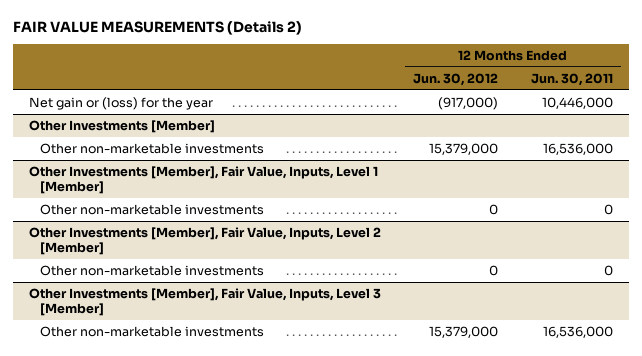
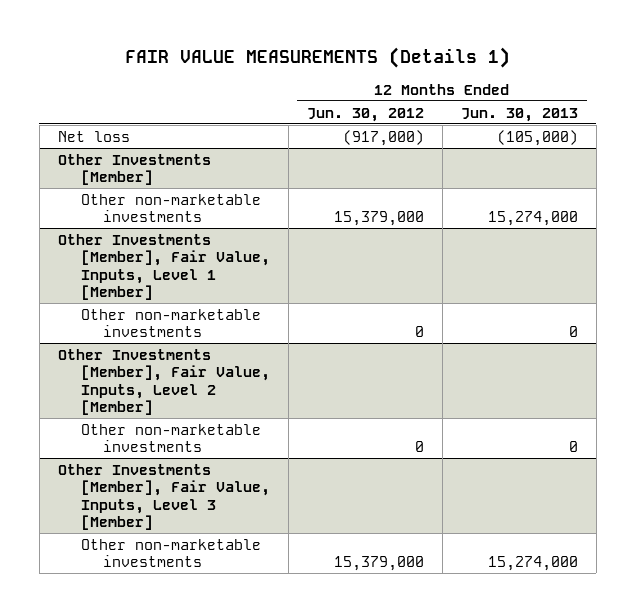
[12,20,302,35] FAIR VALUE MEASUREMENTS (Details 2) -> [124,46,510,68] FAIR VALUE MEASUREMENTS (Details 1)
[530,72,613,86] Jun. 30, 2011 -> none
none -> [460,107,578,122] Jun. 30, 2013
[28,96,213,110] Net gain or (loss) for the year -> [58,130,131,142] Net loss

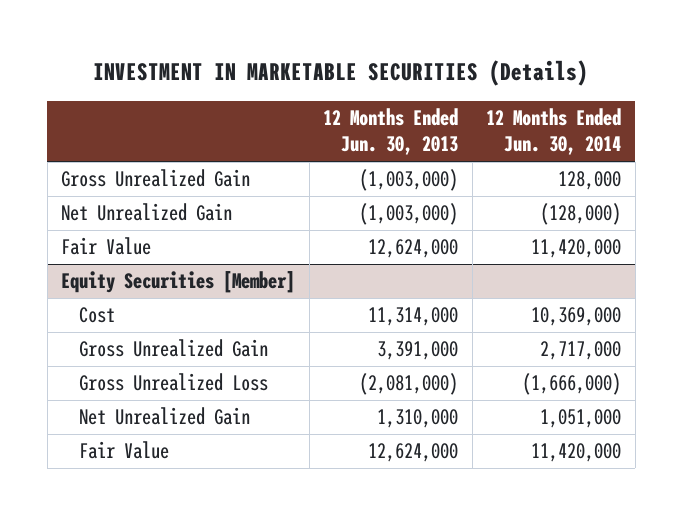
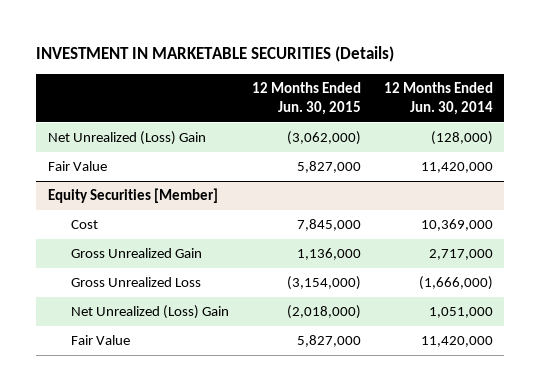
[323,108,459,156] 12 Months Ended Jun. 30, 2013 -> none
none -> [252,82,362,115] 12 Months Ended Jun. 30, 2015
[61,169,251,188] Gross Unrealized Gain -> none
[61,203,233,222] Net Unrealized Gain -> [47,131,206,146] Net Unrealized (Loss) Gain
[78,407,250,426] Net Unrealized Gain -> [71,305,230,320] Net Unrealized (Loss) Gain

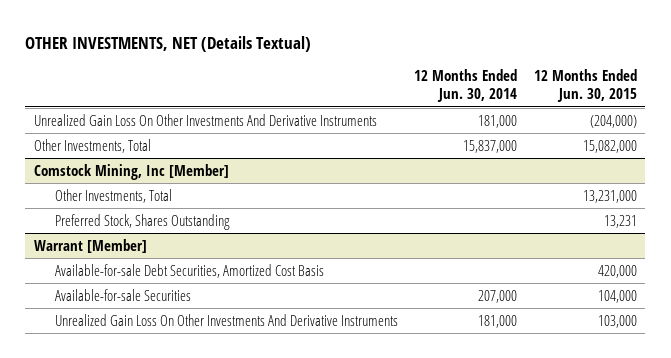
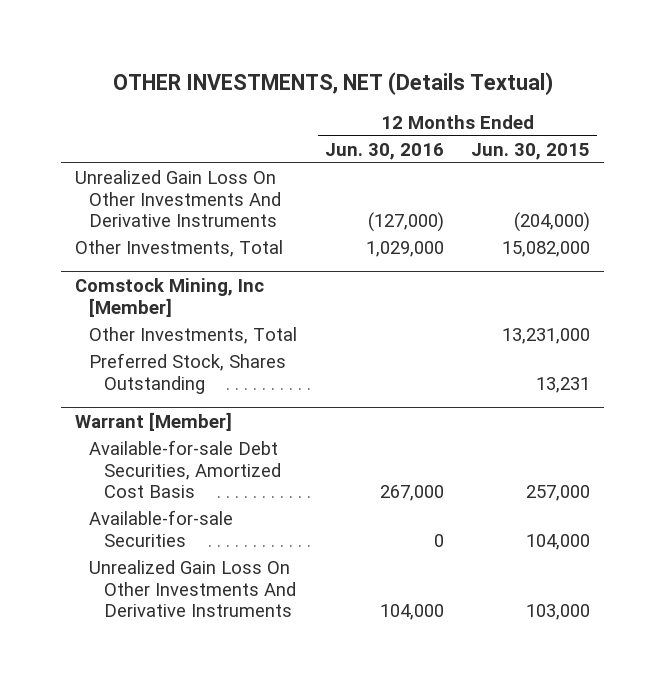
[414,69,518,103] 12 Months Ended Jun. 30, 2014 -> none
none -> [324,142,444,160] Jun. 30, 2016
[598,264,638,278] 420,000 -> [526,485,591,502] 257,000

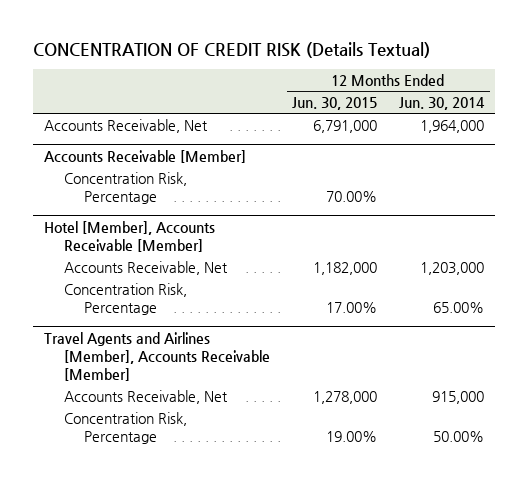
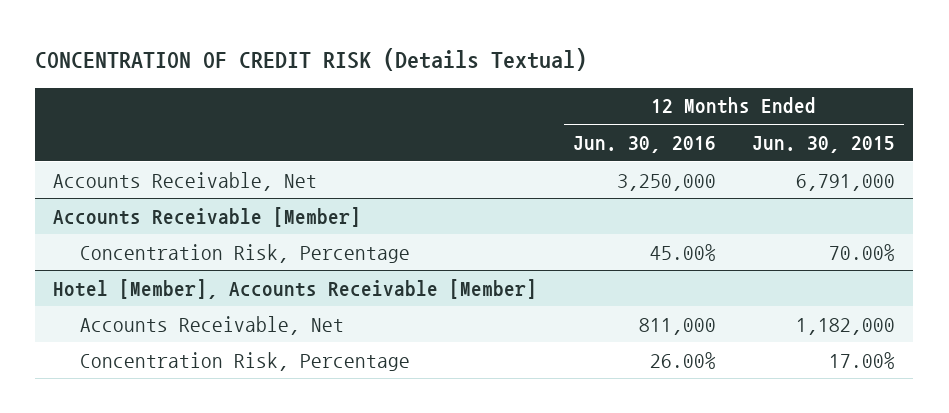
[399,97,486,111] Jun. 30, 2014 -> none
none -> [573,135,717,153] Jun. 30, 2016
[44,331,271,381] Travel Agents and Airlines [Member], Accounts Receivable [Member] -> none
[64,389,229,404] Accounts Receivable, Net -> none
[64,411,188,444] Concentration Risk, Percentage -> none

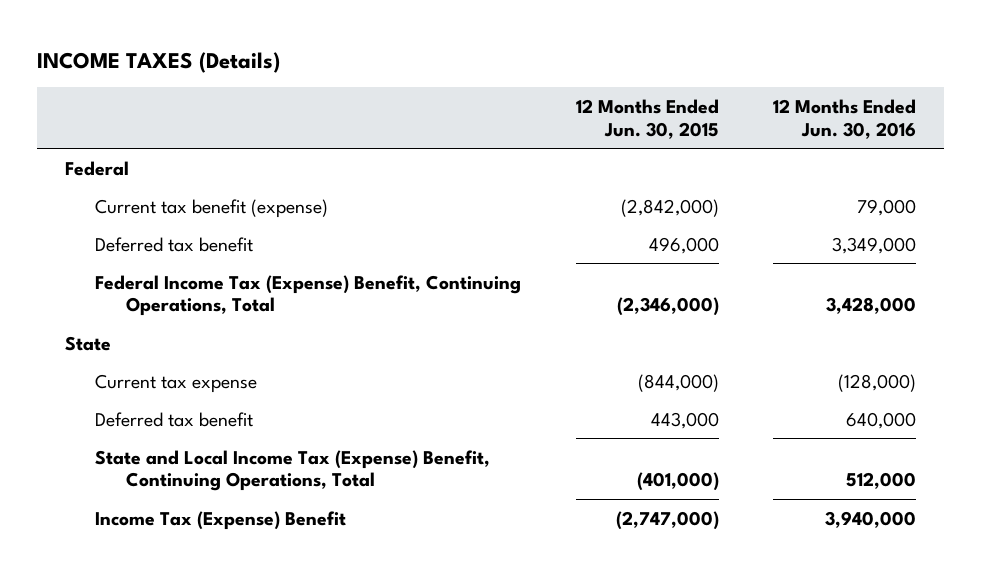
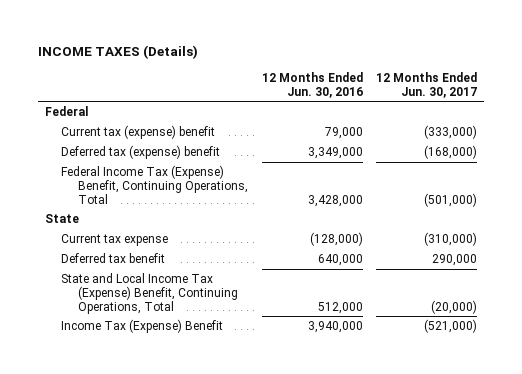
[575,99,719,139] 12 Months Ended Jun. 30, 2015 -> none
none -> [376,71,478,98] 12 Months Ended Jun. 30, 2017
[95,198,329,218] Current tax benefit (expense) -> [61,125,216,140] Current tax (expense) benefit
[95,236,254,252] Deferred tax benefit -> [61,145,221,160] Deferred tax (expense) benefit

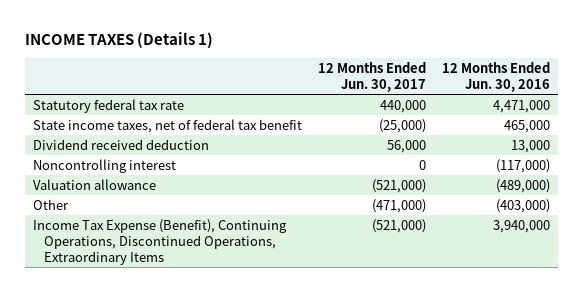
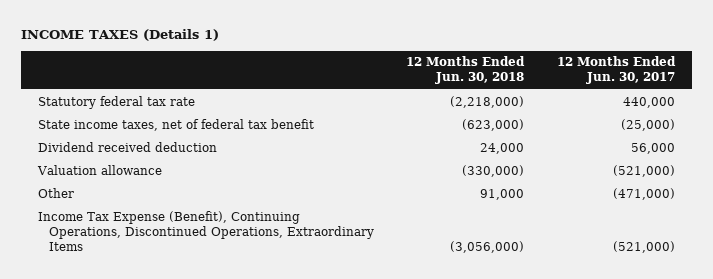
[442,61,551,93] 12 Months Ended Jun. 30, 2016 -> none
none -> [406,56,526,85] 12 Months Ended Jun. 30, 2018
[33,158,177,173] Noncontrolling interest -> none

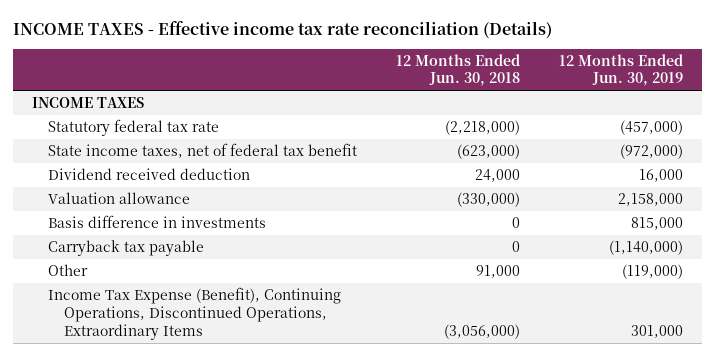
[21,29,220,42] INCOME TAXES (Details 1) -> [12,20,552,39] INCOME TAXES - Effective income tax rate reconciliation (Details)
[557,56,677,85] 12 Months Ended Jun. 30, 2017 -> none
none -> [558,53,683,87] 12 Months Ended Jun. 30, 2019
none -> [32,97,145,109] INCOME TAXES
none -> [48,215,267,229] Basis difference in investments
none -> [48,240,205,257] Carryback tax payable

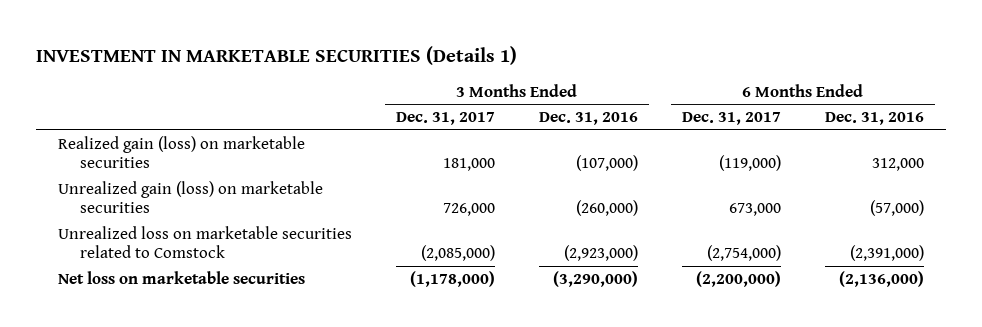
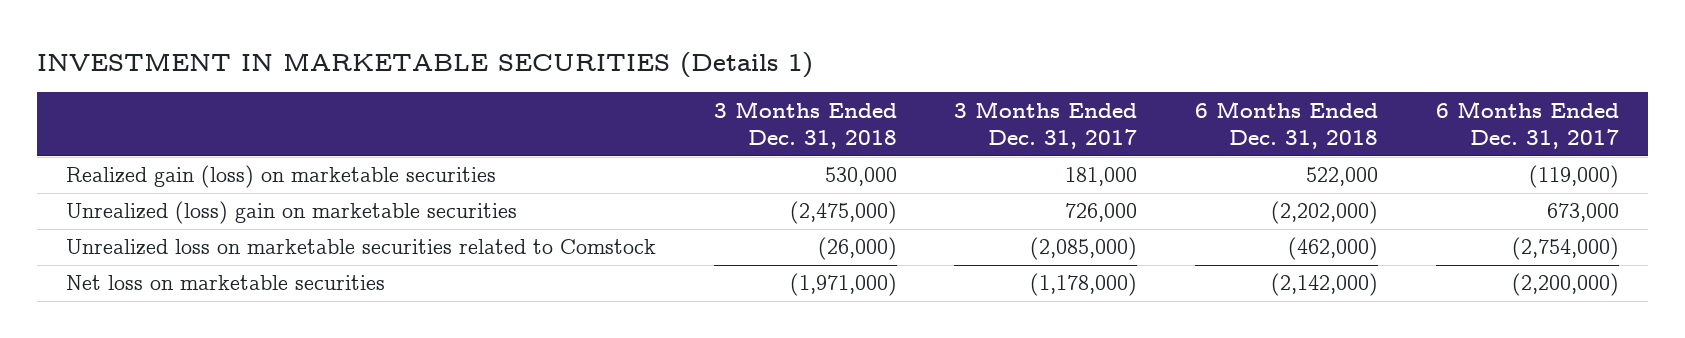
[538,112,638,126] Dec. 31, 2016 -> none
[824,112,924,126] Dec. 31, 2016 -> none
none -> [713,100,897,150] 3 Months Ended Dec. 31, 2018
none -> [1195,100,1379,150] 6 Months Ended Dec. 31, 2018
[57,180,323,214] Unrealized gain (loss) on marketable securities -> [65,201,517,225] Unrealized (loss) gain on marketable securities

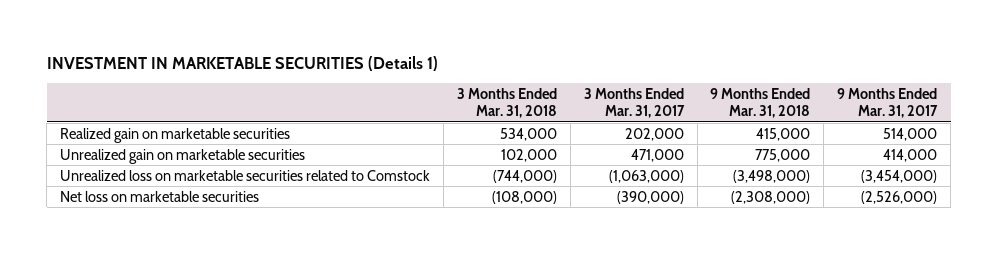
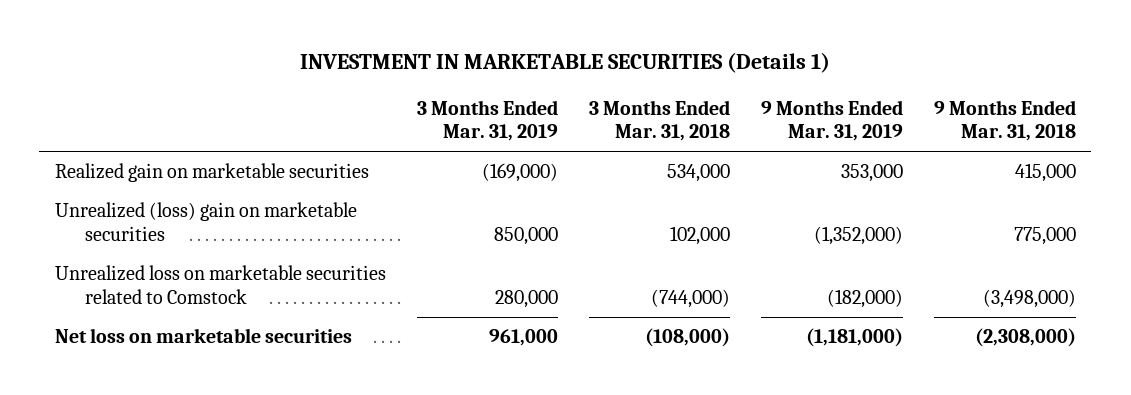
[583,87,685,118] 3 Months Ended Mar. 31, 2017 -> none
[837,87,939,118] 9 Months Ended Mar. 31, 2017 -> none
none -> [416,99,558,142] 3 Months Ended Mar. 31, 2019
none -> [760,99,903,142] 9 Months Ended Mar. 31, 2019
[60,148,306,164] Unrealized gain on marketable securities -> [54,202,357,241] Unrealized (loss) gain on marketable securities

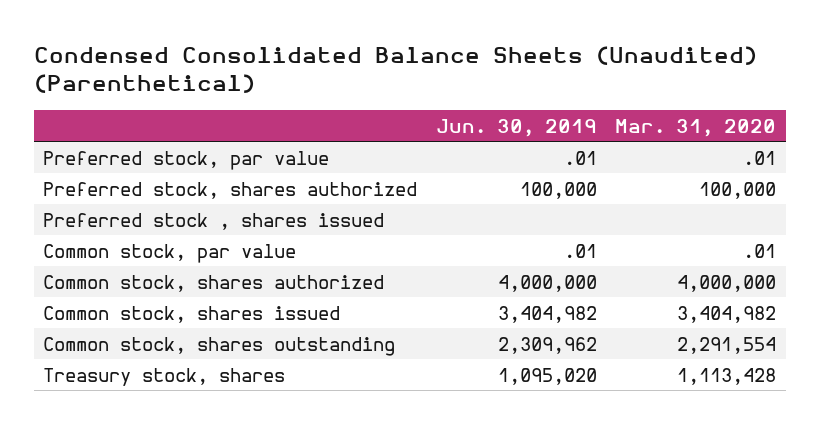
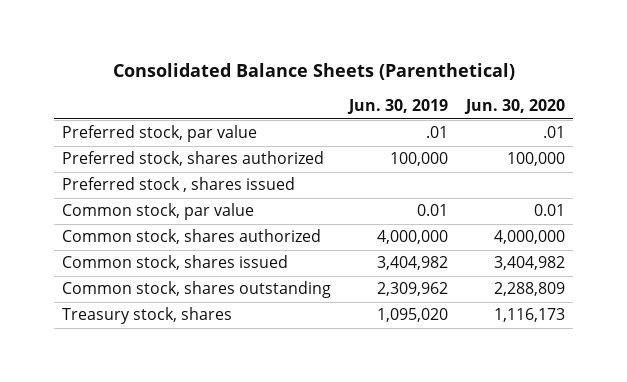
[33,45,757,94] Condensed Consolidated Balance Sheets (Unaudited) (Parenthetical) -> [112,63,515,81] Consolidated Balance Sheets (Parenthetical)
[615,118,777,137] Mar. 31, 2020 -> none
none -> [463,99,565,115] Jun. 30, 2020
[563,243,597,258] .01 -> [417,204,449,217] 0.01

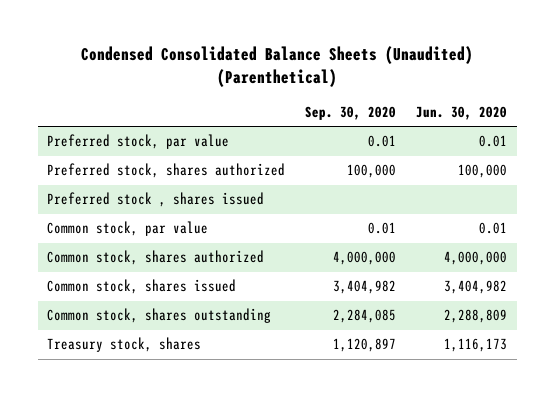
[112,63,515,81] Consolidated Balance Sheets (Parenthetical) -> [81,46,474,87] Condensed Consolidated Balance Sheets (Unaudited) (Parenthetical)
[347,99,449,115] Jun. 30, 2019 -> none
none -> [305,105,397,120] Sep. 30, 2020
[542,126,565,139] .01 -> [478,135,507,148] 0.01

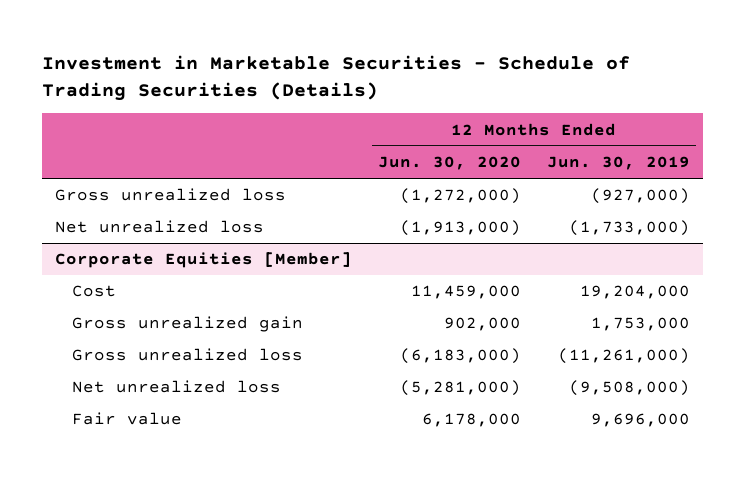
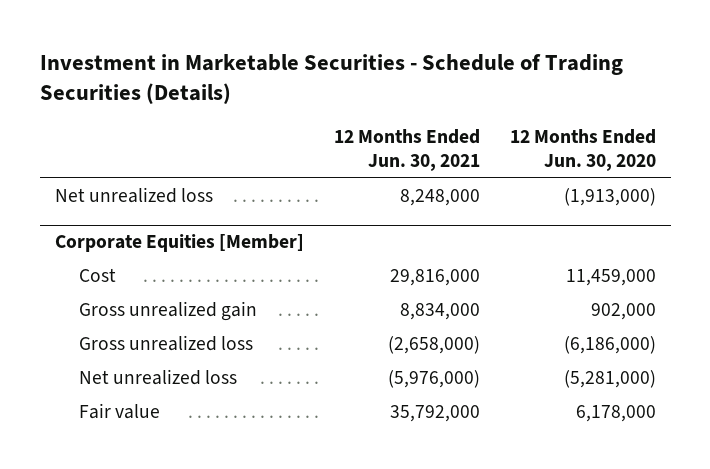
[546,156,690,171] Jun. 30, 2019 -> none
none -> [333,128,480,172] 12 Months Ended Jun. 30, 2021
[55,188,287,202] Gross unrealized loss -> none
[400,348,522,365] (6,183,000) -> [563,336,656,355] (6,186,000)

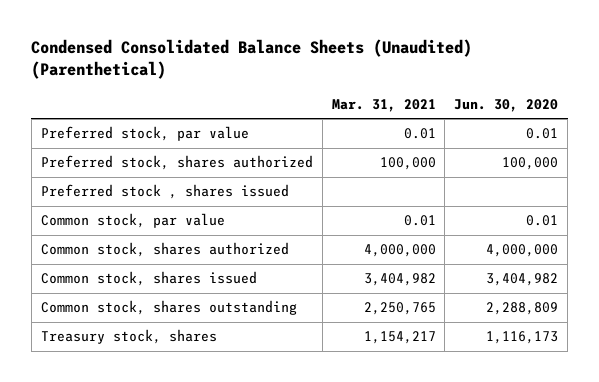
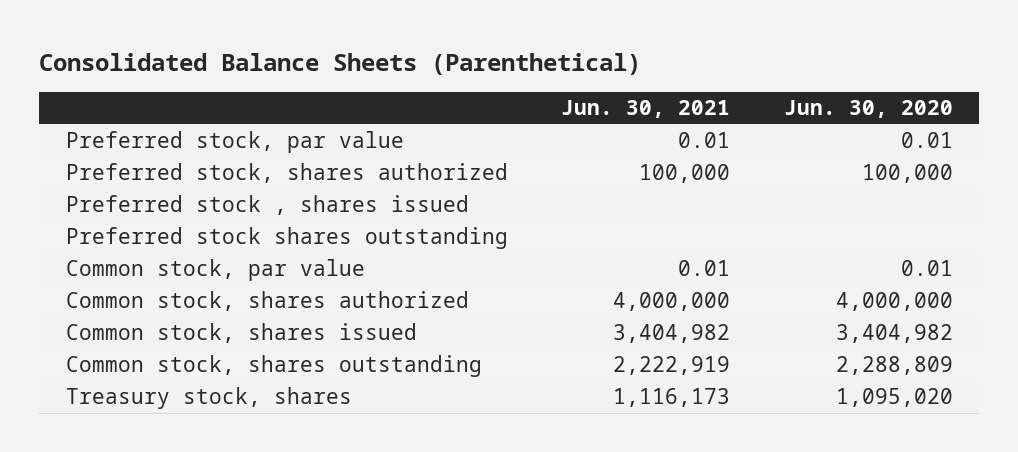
[31,39,473,80] Condensed Consolidated Balance Sheets (Unaudited) (Parenthetical) -> [39,53,642,76] Consolidated Balance Sheets (Parenthetical)
[331,98,436,112] Mar. 31, 2021 -> none
none -> [561,100,731,119] Jun. 30, 2021
none -> [65,227,508,250] Preferred stock shares outstanding
[486,331,559,345] 1,116,173 -> [835,388,953,408] 1,095,020

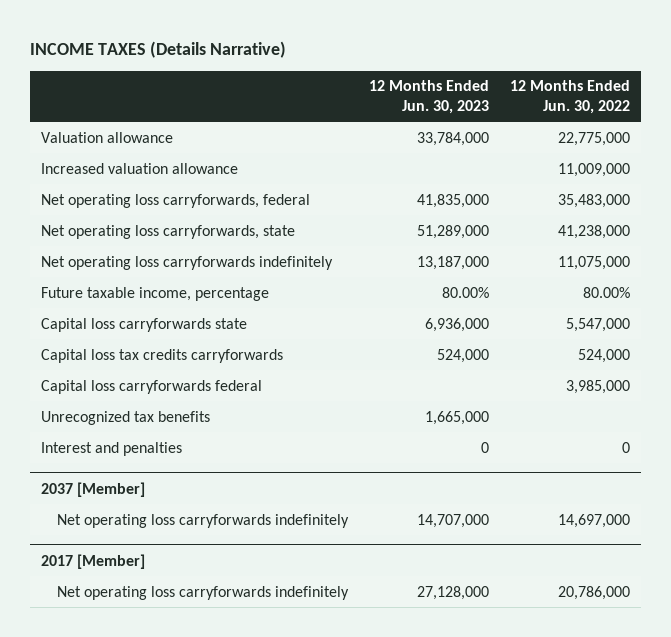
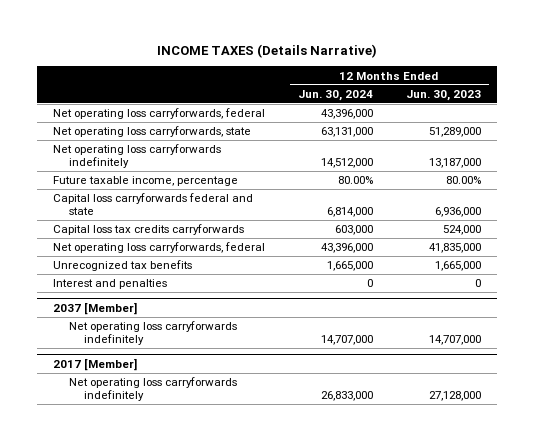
[510,80,631,114] 12 Months Ended Jun. 30, 2022 -> none
none -> [298,89,374,101] Jun. 30, 2024
[40,131,173,143] Valuation allowance -> none
[40,162,238,174] Increased valuation allowance -> none
none -> [53,108,266,120] Net operating loss carryforwards, federal
[40,317,247,332] Capital loss carryforwards state -> [53,193,254,216] Capital loss carryforwards federal and state
[40,379,262,394] Capital loss carryforwards federal -> none
[40,193,310,208] Net operating loss carryforwards, federal -> [53,242,266,254] Net operating loss carryforwards, federal

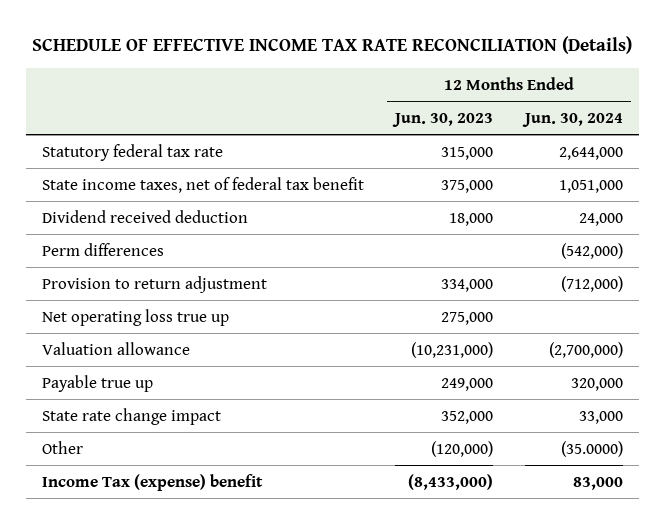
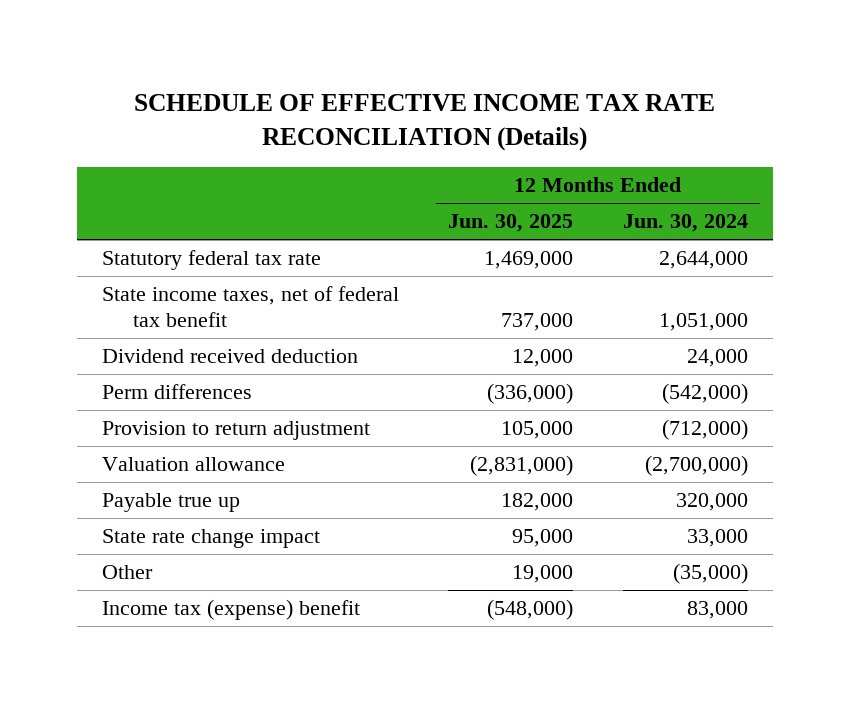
[392,112,494,127] Jun. 30, 2023 -> none
none -> [448,214,574,233] Jun. 30, 2025
[41,308,229,326] Net operating loss true up -> none
[561,440,624,457] (35.0000) -> [673,563,749,585] (35,000)
[41,473,263,491] Income Tax (expense) benefit -> [101,599,360,621] Income tax (expense) benefit

